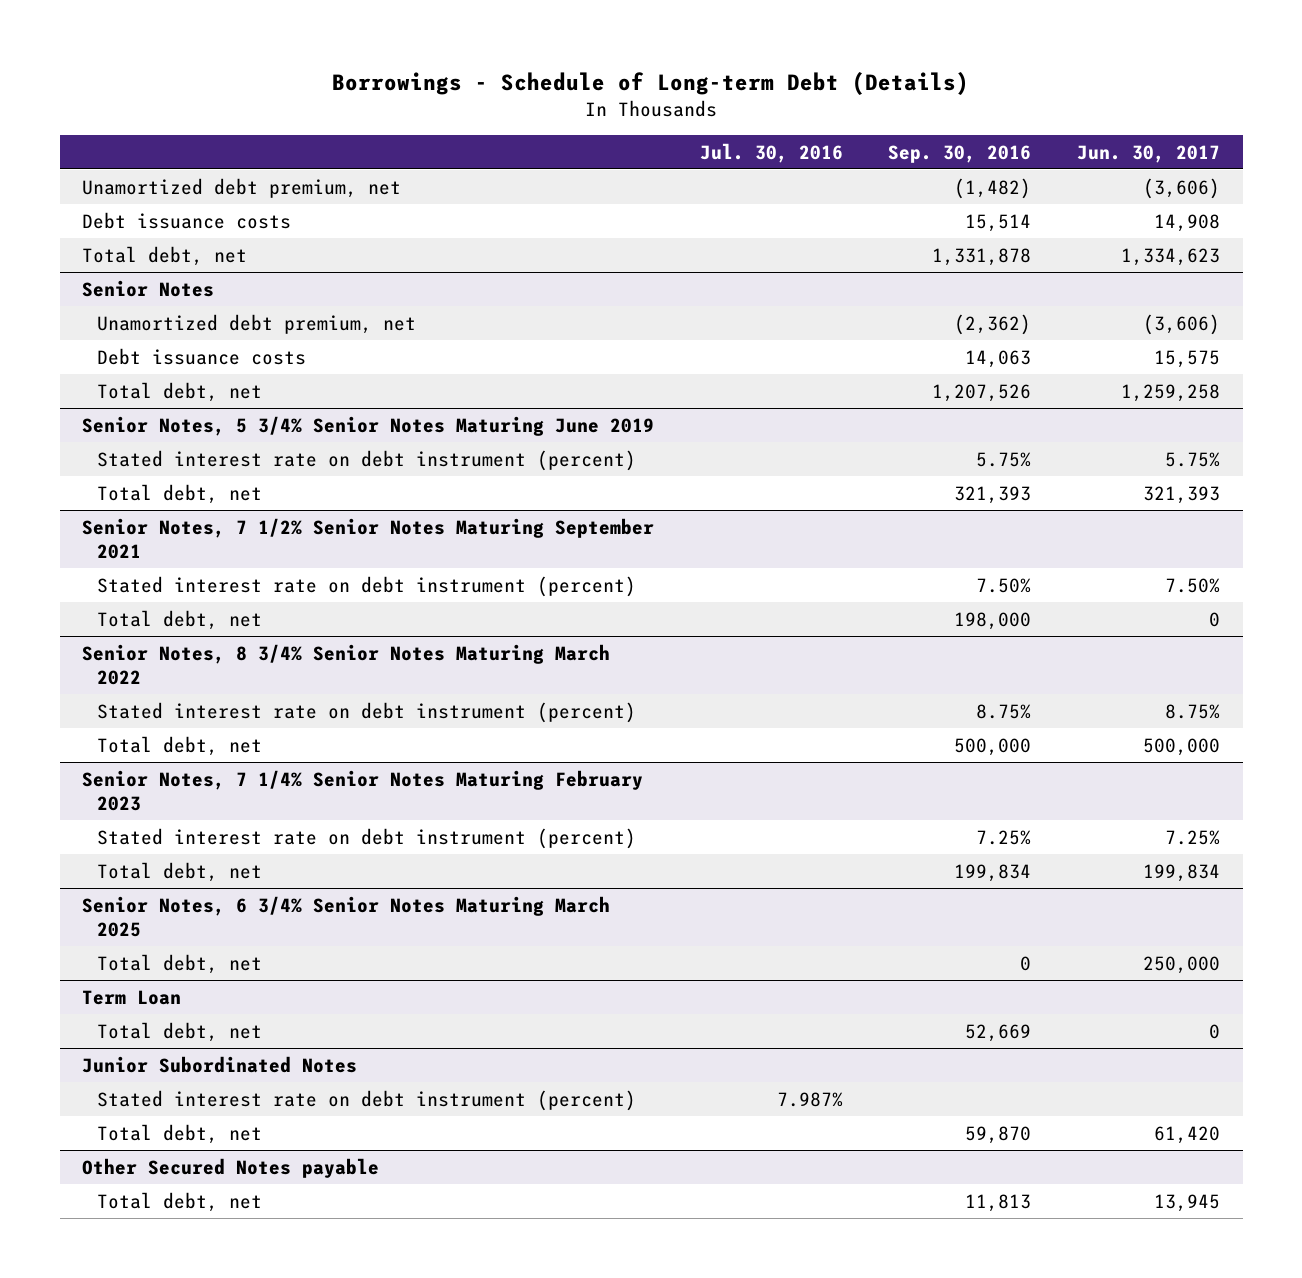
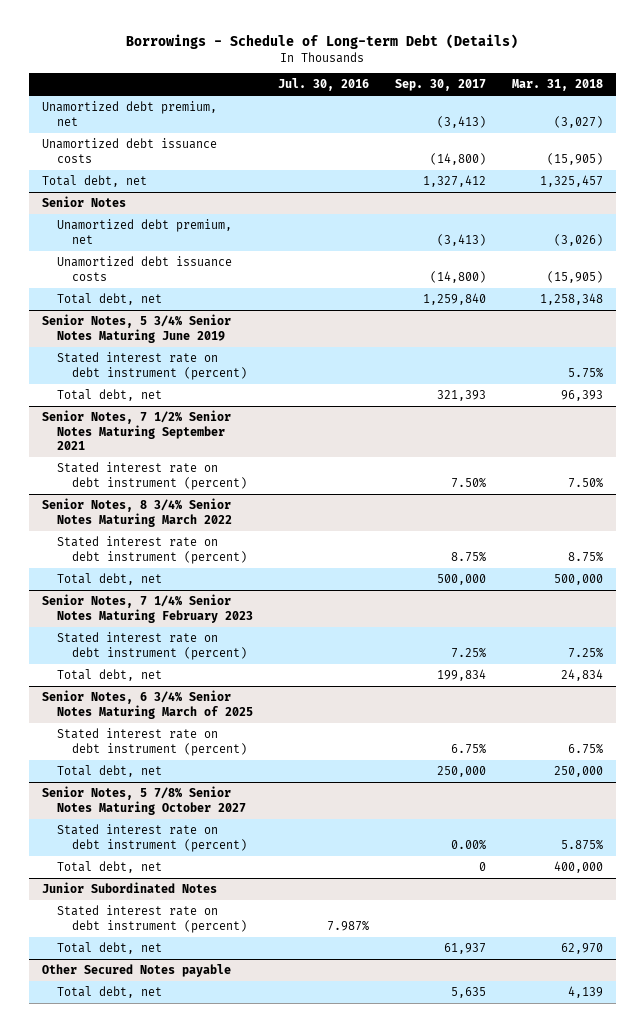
[888,144,1032,163] Sep. 30, 2016 -> none
[1077,144,1221,163] Jun. 30, 2017 -> none
none -> [395,79,487,92] Sep. 30, 2017
none -> [511,79,603,92] Mar. 31, 2018
[82,211,292,229] Debt issuance costs -> [41,138,217,163] Unamortized debt issuance costs
[97,347,307,365] Debt issuance costs -> [56,256,232,281] Unamortized debt issuance costs
[97,609,263,630] Total debt, net -> none
[82,895,611,938] Senior Notes, 6 3/4% Senior Notes Maturing March 2025 -> [41,690,253,719] Senior Notes, 6 3/4% Senior Notes Maturing March of 2025
none -> [56,728,247,756] Stated interest rate on debt instrument (percent)
[82,989,182,1005] Term Loan -> none
[97,1021,263,1042] Total debt, net -> none
none -> [41,786,246,815] Senior Notes, 5 7/8% Senior Notes Maturing October 2027
none -> [56,824,247,852] Stated interest rate on debt instrument (percent)
none -> [56,861,162,874] Total debt, net

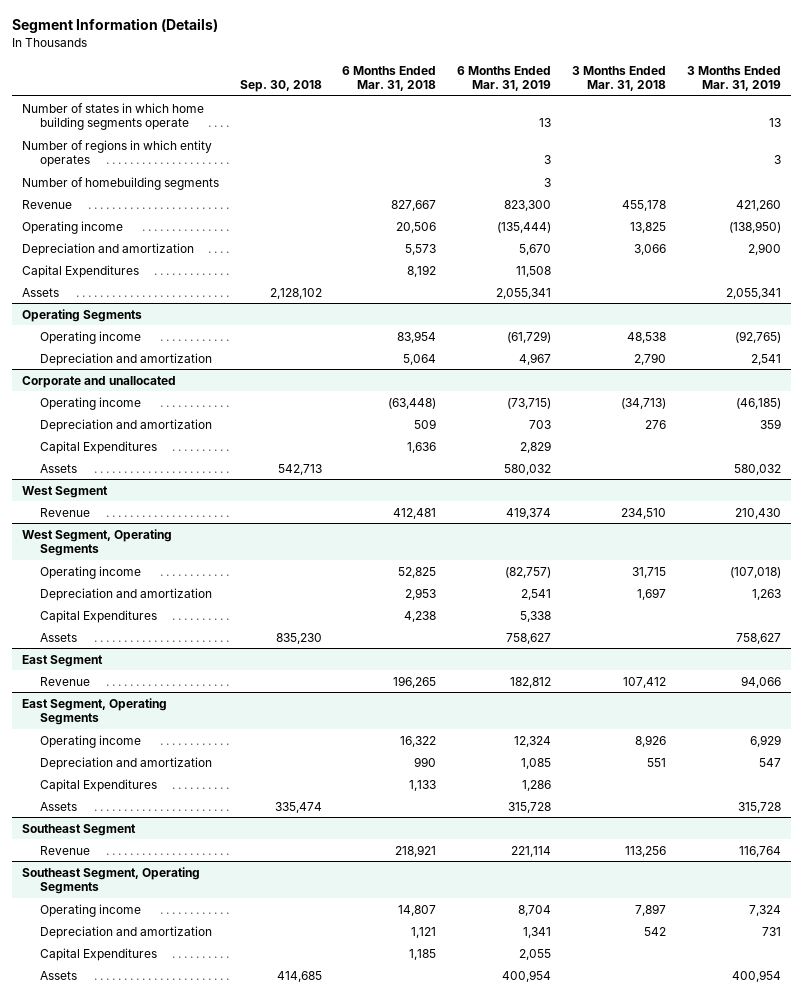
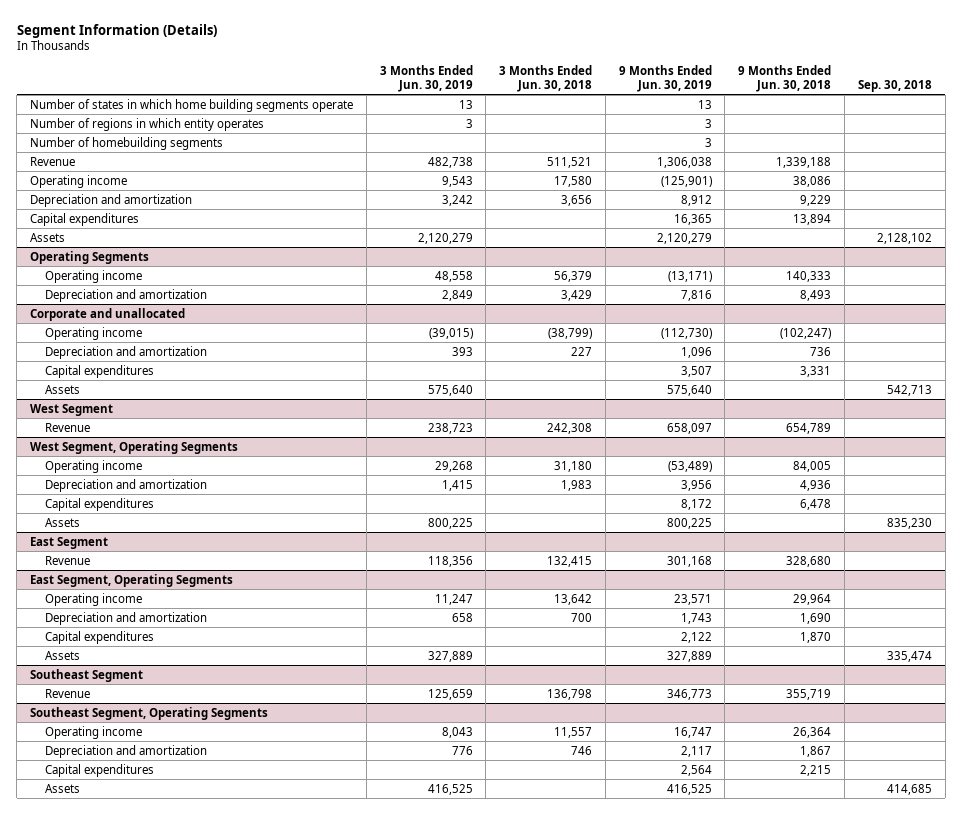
[342,65,437,91] 6 Months Ended Mar. 31, 2018 -> none
[457,65,552,91] 6 Months Ended Mar. 31, 2019 -> none
[571,65,666,91] 3 Months Ended Mar. 31, 2018 -> none
[686,65,781,91] 3 Months Ended Mar. 31, 2019 -> none
none -> [379,65,473,92] 3 Months Ended Jun. 30, 2019
none -> [499,65,593,92] 3 Months Ended Jun. 30, 2018
none -> [618,65,712,92] 9 Months Ended Jun. 30, 2019
none -> [738,65,832,92] 9 Months Ended Jun. 30, 2018
[21,264,139,278] Capital Expenditures -> [30,212,140,226] Capital expenditures
[40,440,158,454] Capital Expenditures -> [45,364,155,378] Capital expenditures
[40,609,158,623] Capital Expenditures -> [45,497,155,511] Capital expenditures
[40,778,158,792] Capital Expenditures -> [45,630,155,644] Capital expenditures
[40,947,158,961] Capital Expenditures -> [45,763,155,777] Capital expenditures

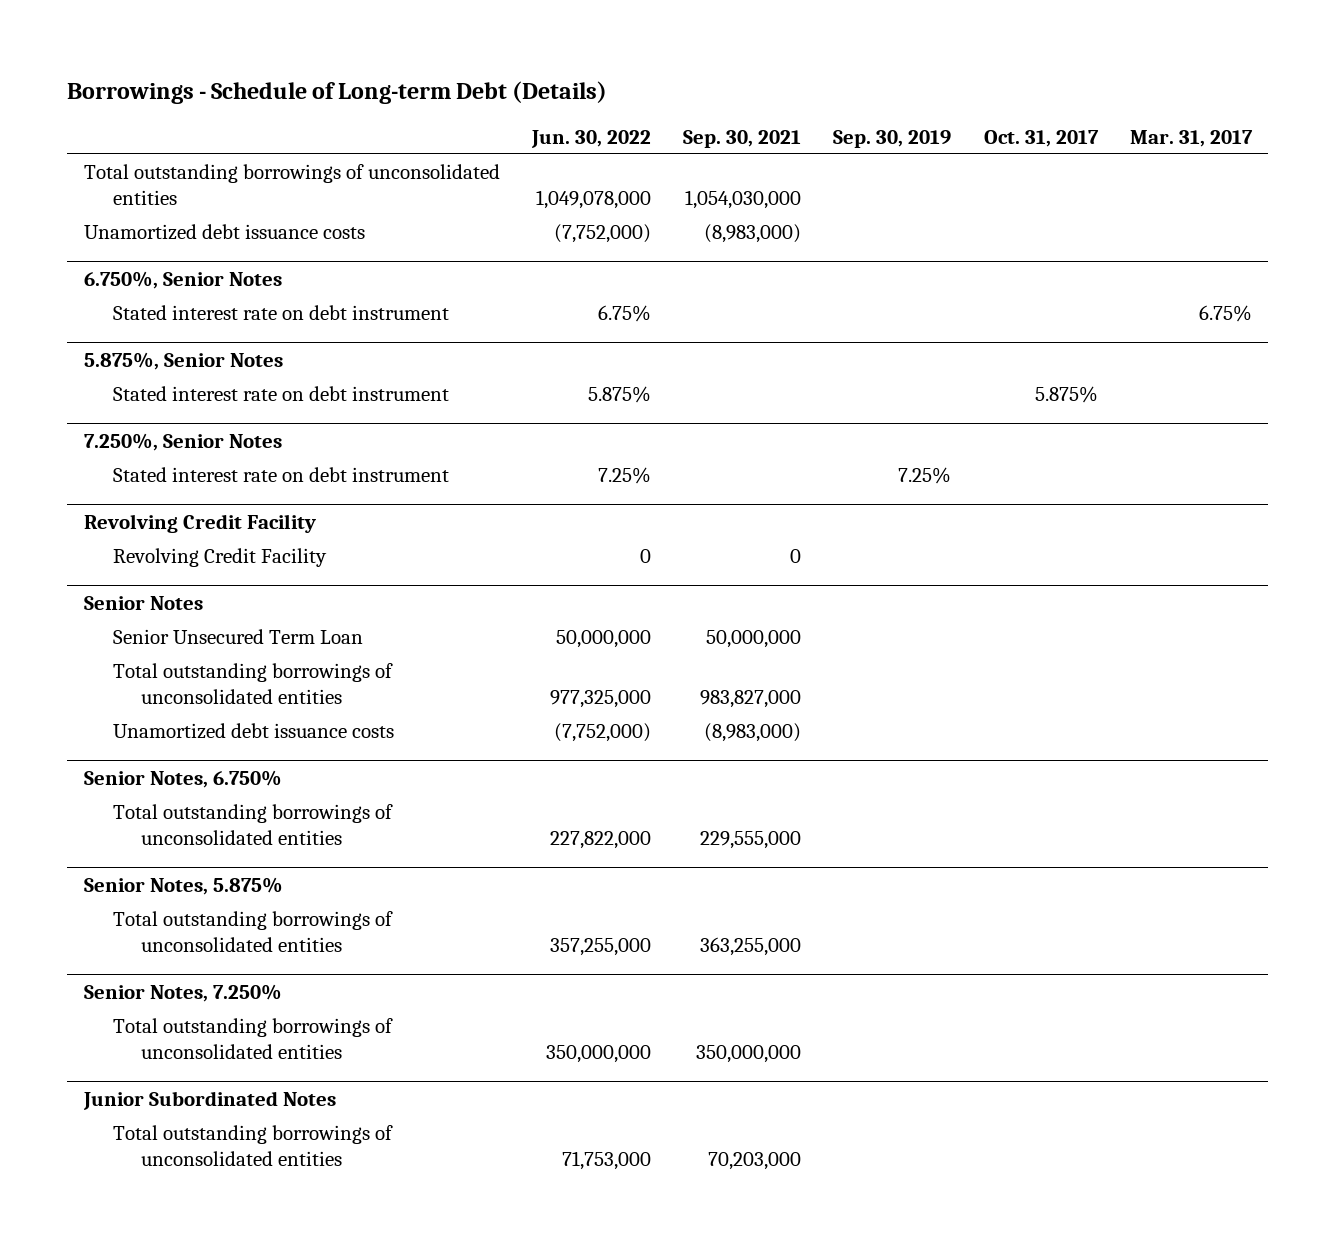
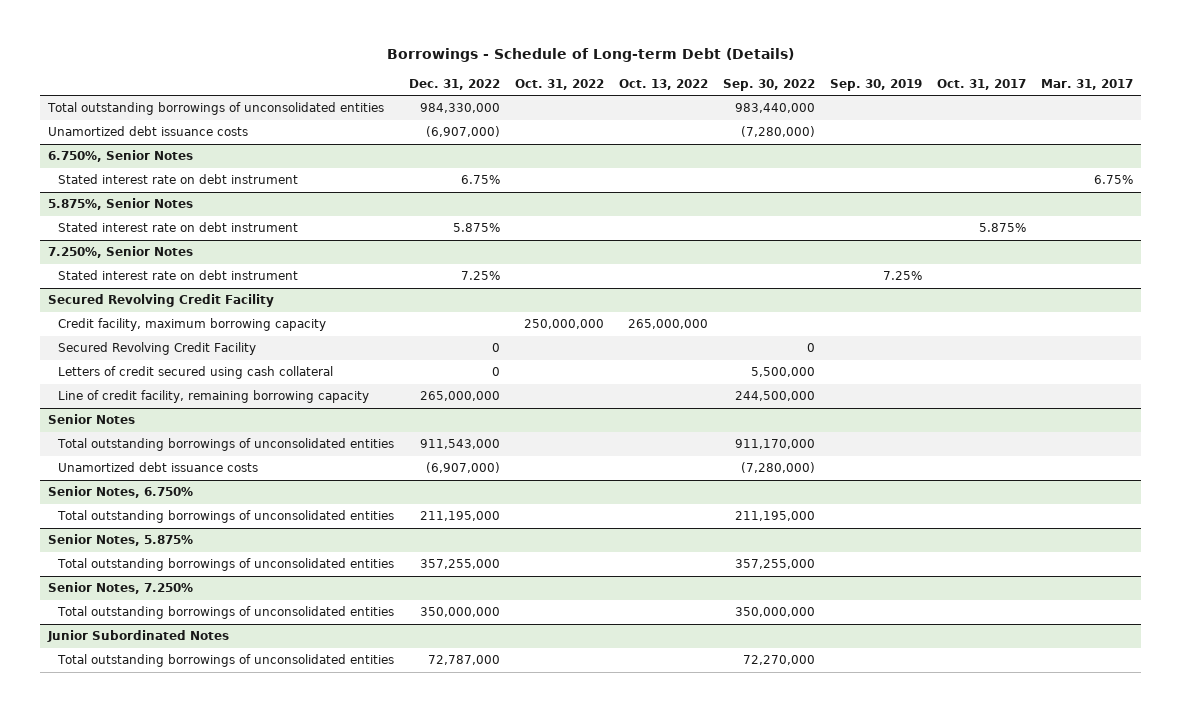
[530,129,651,148] Jun. 30, 2022 -> none
[683,129,802,148] Sep. 30, 2021 -> none
none -> [409,78,501,90] Dec. 31, 2022
none -> [515,78,605,90] Oct. 31, 2022
none -> [619,78,709,90] Oct. 13, 2022
none -> [723,78,816,91] Sep. 30, 2022
[83,513,316,533] Revolving Credit Facility -> [47,294,274,308] Secured Revolving Credit Facility
none -> [58,318,327,332] Credit facility, maximum borrowing capacity
[112,548,327,568] Revolving Credit Facility -> [58,342,257,356] Secured Revolving Credit Facility
none -> [58,366,334,380] Letters of credit secured using cash collateral
none -> [58,390,370,404] Line of credit facility, remaining borrowing capacity
[112,629,363,645] Senior Unsecured Term Loan -> none

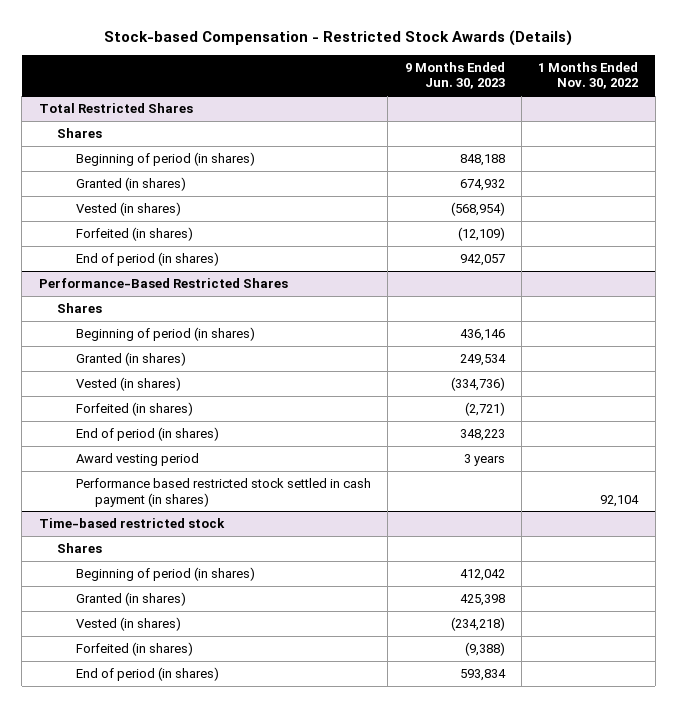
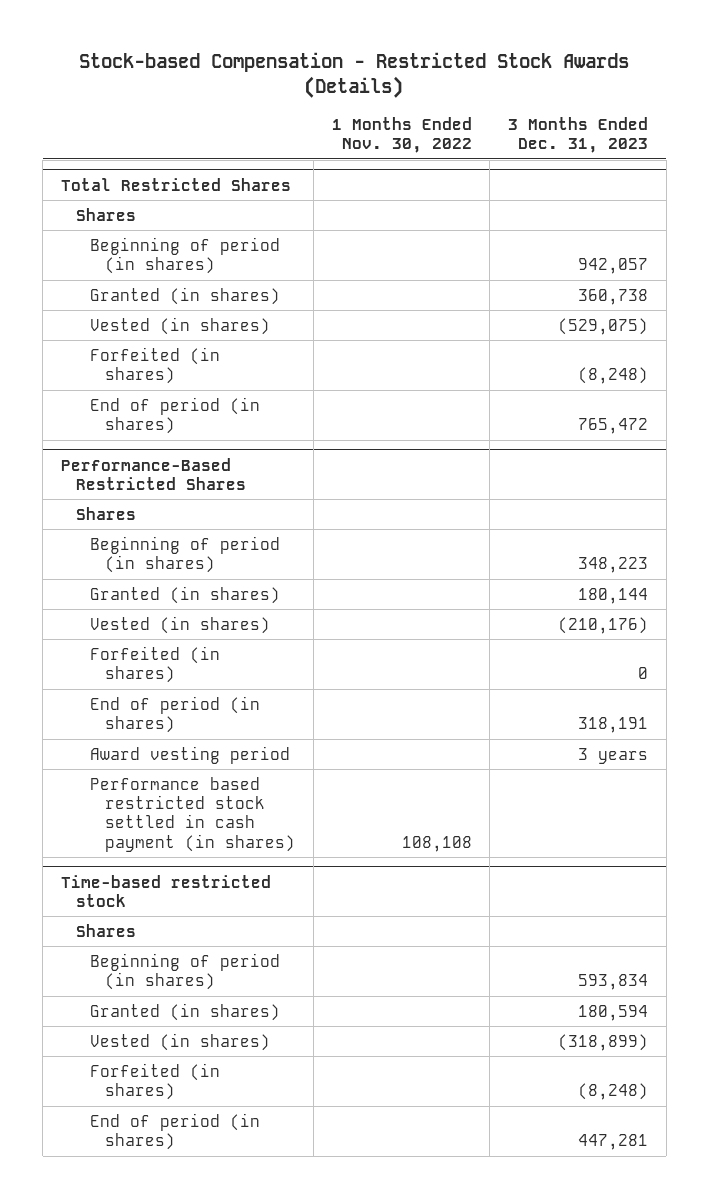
[404,61,505,90] 9 Months Ended Jun. 30, 2023 -> none
none -> [507,117,648,154] 3 Months Ended Dec. 31, 2023
[600,494,640,507] 92,104 -> [401,835,472,852] 108,108

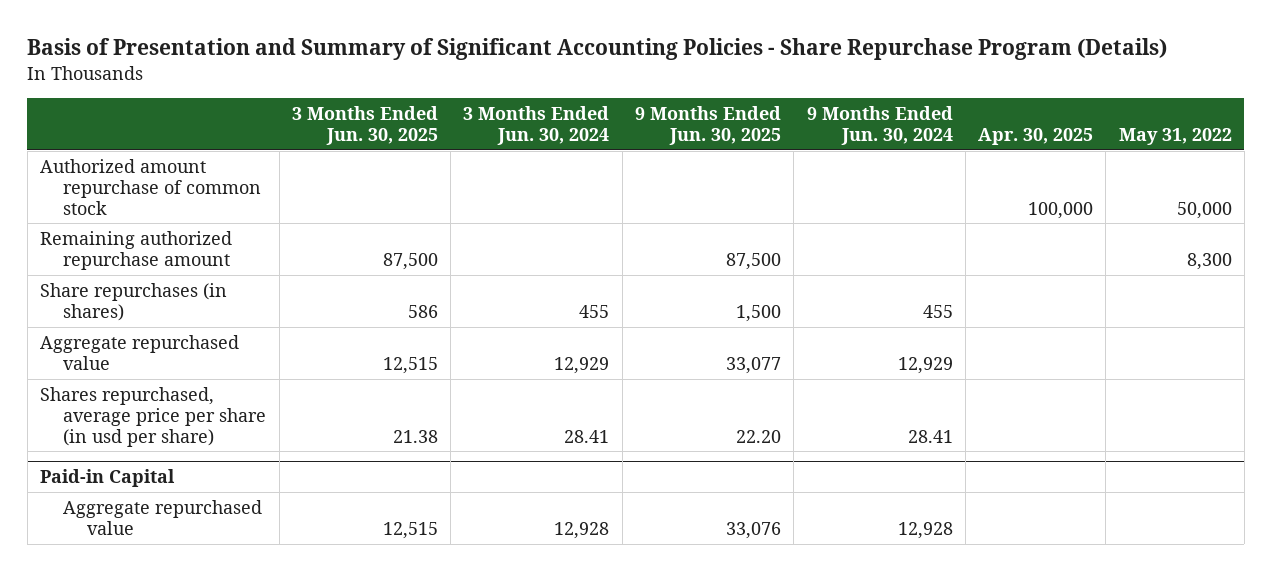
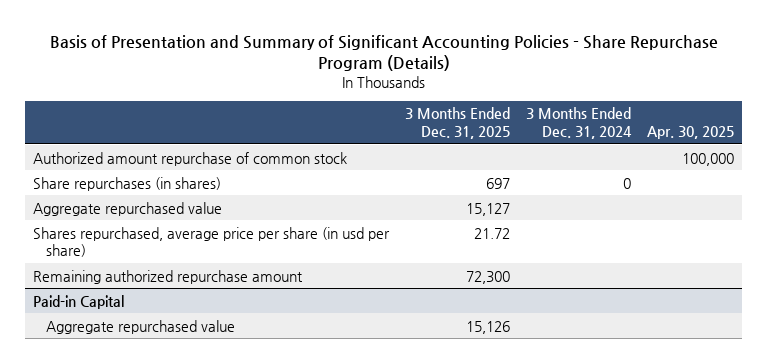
[291,105,438,145] 3 Months Ended Jun. 30, 2025 -> none
[463,105,610,145] 3 Months Ended Jun. 30, 2024 -> none
[634,105,781,145] 9 Months Ended Jun. 30, 2025 -> none
[806,105,953,145] 9 Months Ended Jun. 30, 2024 -> none
[1118,127,1232,145] May 31, 2022 -> none
none -> [405,107,511,139] 3 Months Ended Dec. 31, 2025
none -> [526,107,633,139] 3 Months Ended Dec. 31, 2024
[40,230,233,270] Remaining authorized repurchase amount -> [33,269,304,284] Remaining authorized repurchase amount

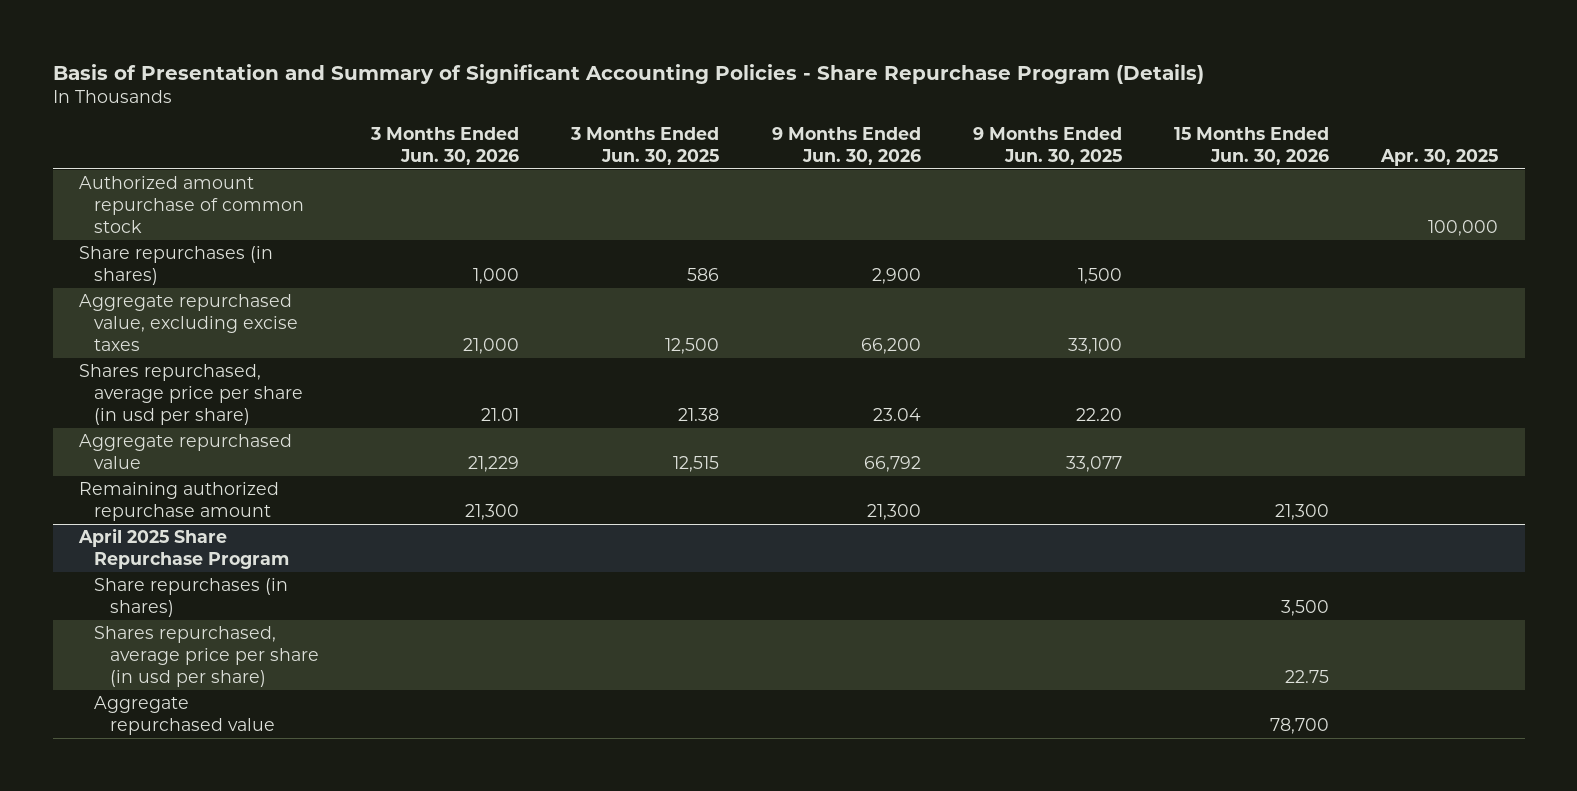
[405,107,511,139] 3 Months Ended Dec. 31, 2025 -> none
[526,107,633,139] 3 Months Ended Dec. 31, 2024 -> none
none -> [369,127,519,165] 3 Months Ended Jun. 30, 2026
none -> [570,127,720,165] 3 Months Ended Jun. 30, 2025
none -> [771,127,921,165] 9 Months Ended Jun. 30, 2026
none -> [972,127,1122,165] 9 Months Ended Jun. 30, 2025
none -> [1174,127,1330,165] 15 Months Ended Jun. 30, 2026
none -> [78,294,299,351] Aggregate repurchased value, excluding excise taxes
[33,201,223,216] Aggregate repurchased value -> [78,434,292,469] Aggregate repurchased value
[33,294,125,309] Paid-in Capital -> none
[45,319,235,334] Aggregate repurchased value -> none
none -> [77,528,290,569] April 2025 Share Repurchase Program
none -> [94,578,289,617] Share repurchases (in shares)
none -> [94,626,319,687] Shares repurchased, average price per share (in usd per share)
none -> [94,696,275,735] Aggregate repurchased value

